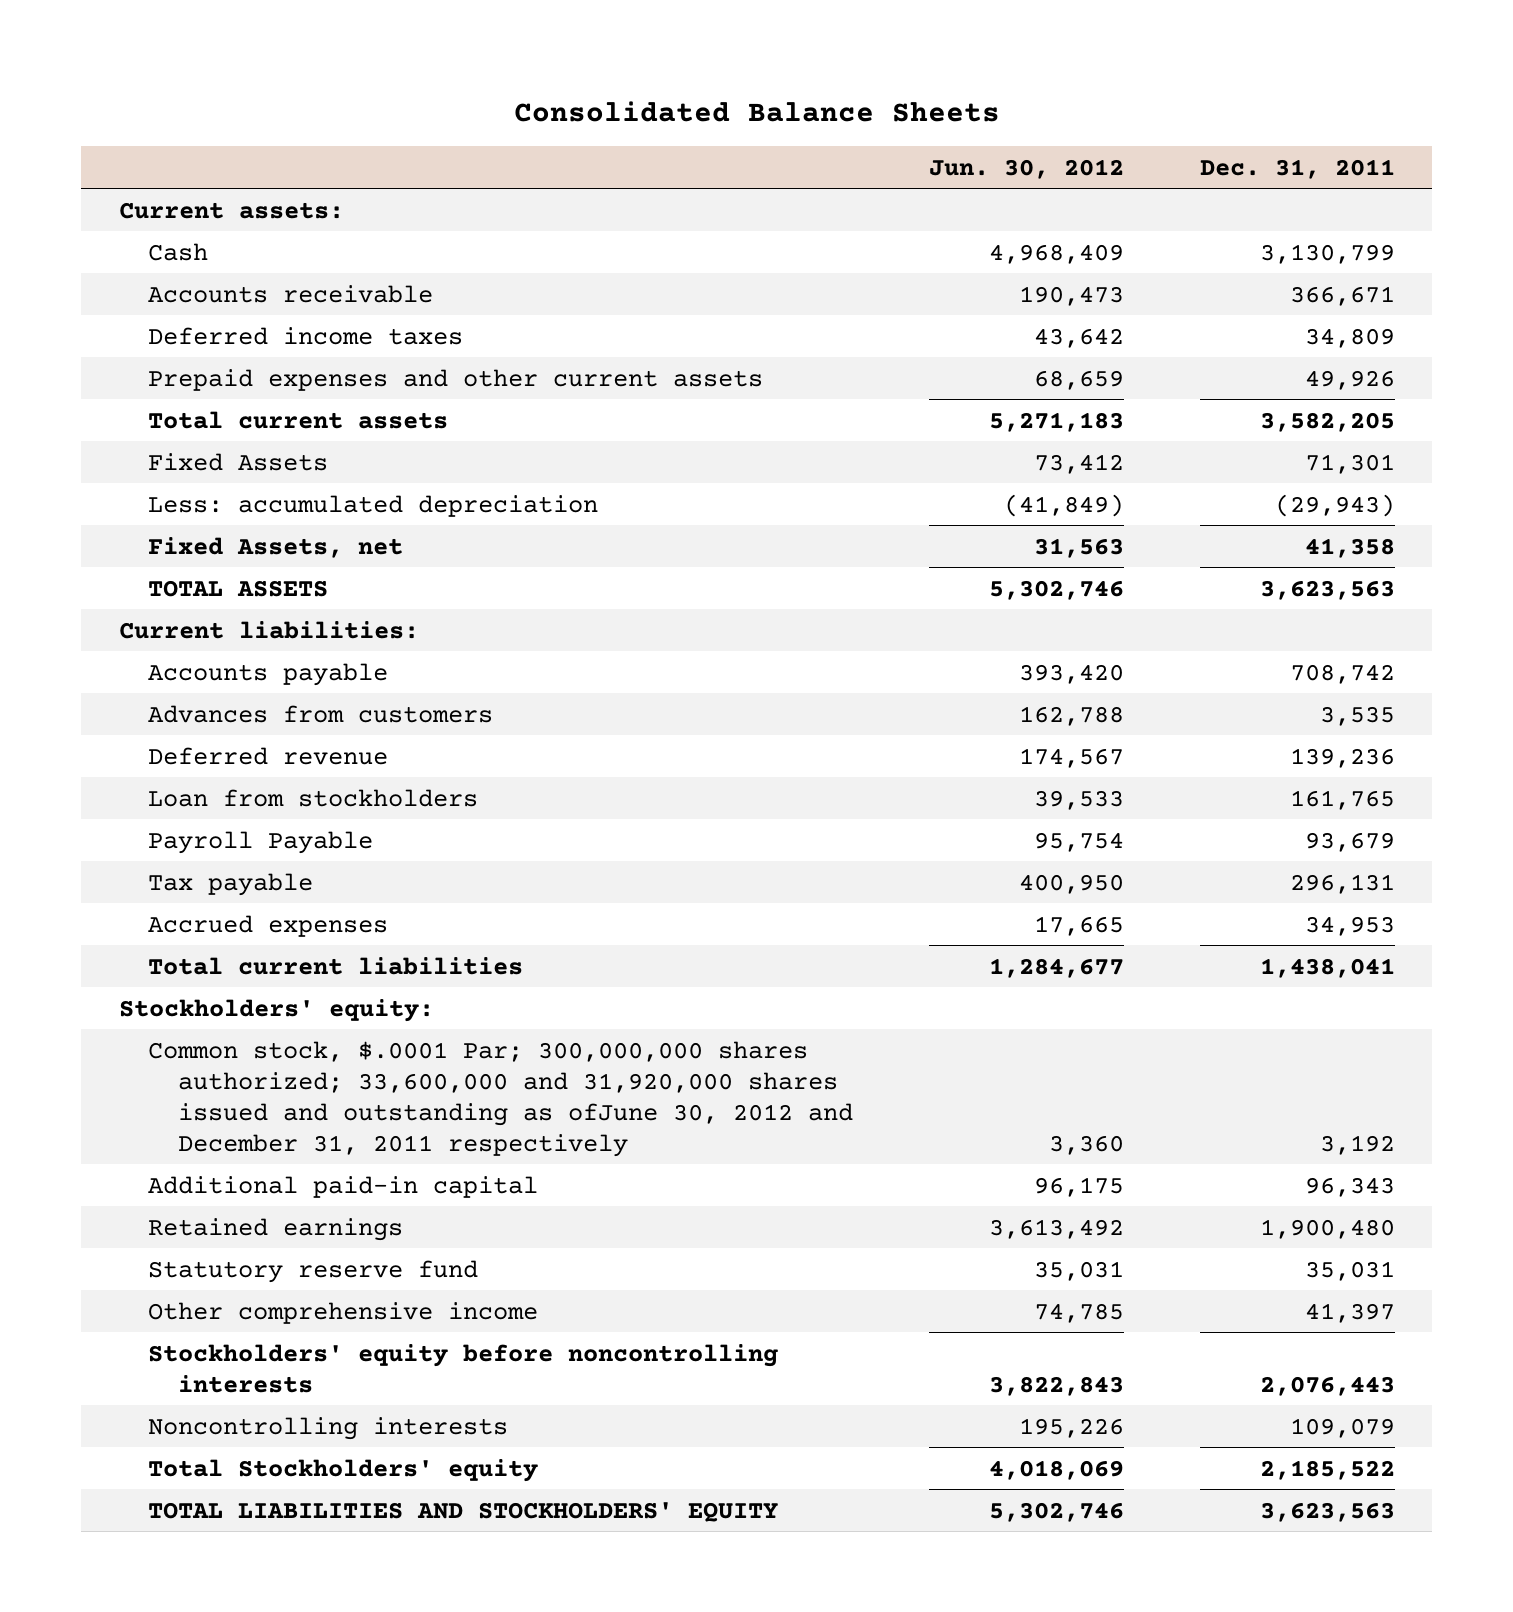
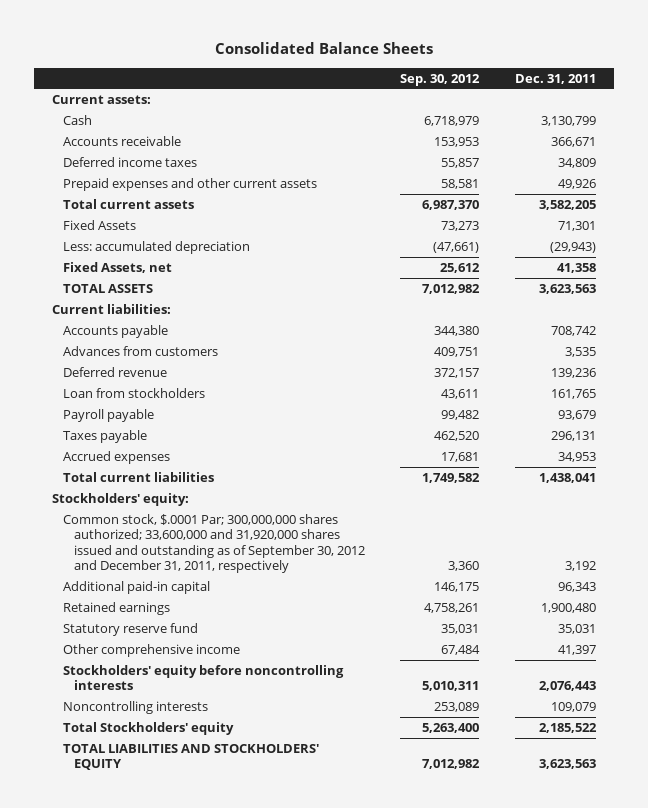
[928,158,1124,179] Jun. 30, 2012 -> none
none -> [400,73,481,86] Sep. 30, 2012
[148,830,374,854] Payroll Payable -> [62,409,154,423] Payroll payable
[148,872,314,896] Tax payable -> [62,430,147,444] Taxes payable
[148,1040,853,1157] Common stock, $.0001 Par; 300,000,000 shares authorized; 33,600,000 and 31,920,000 shares issued and outstanding as ofJune 30, 2012 and December 31, 2011 respectively -> [62,514,365,574] Common stock, $.0001 Par; 300,000,000 shares authorized; 33,600,000 and 31,920,000 shares issued and outstanding as of September 30, 2012 and December 31, 2011, respectively

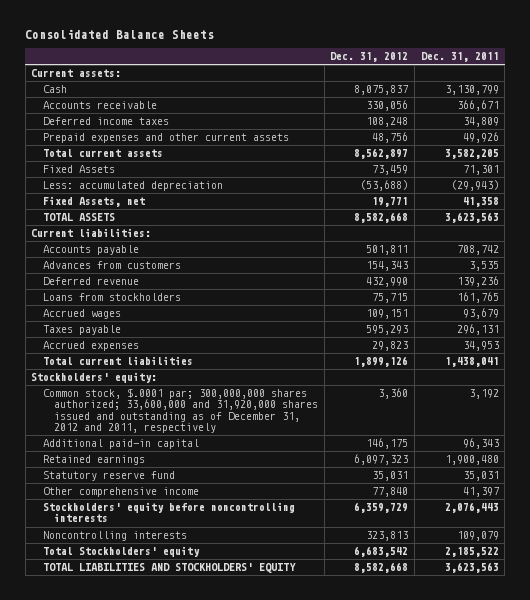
[400,73,481,86] Sep. 30, 2012 -> none
none -> [330,52,409,63] Dec. 31, 2012
[62,388,205,399] Loan from stockholders -> [42,293,181,302] Loans from stockholders
[62,409,154,423] Payroll payable -> [42,309,121,320] Accrued wages
[62,514,365,574] Common stock, $.0001 Par; 300,000,000 shares authorized; 33,600,000 and 31,920,000 shares issued and outstanding as of September 30, 2012 and December 31, 2011, respectively -> [42,388,319,434] Common stock, $.0001 par; 300,000,000 shares authorized; 33,600,000 and 31,920,000 shares issued and outstanding as of December 31, 2012 and 2011, respectively

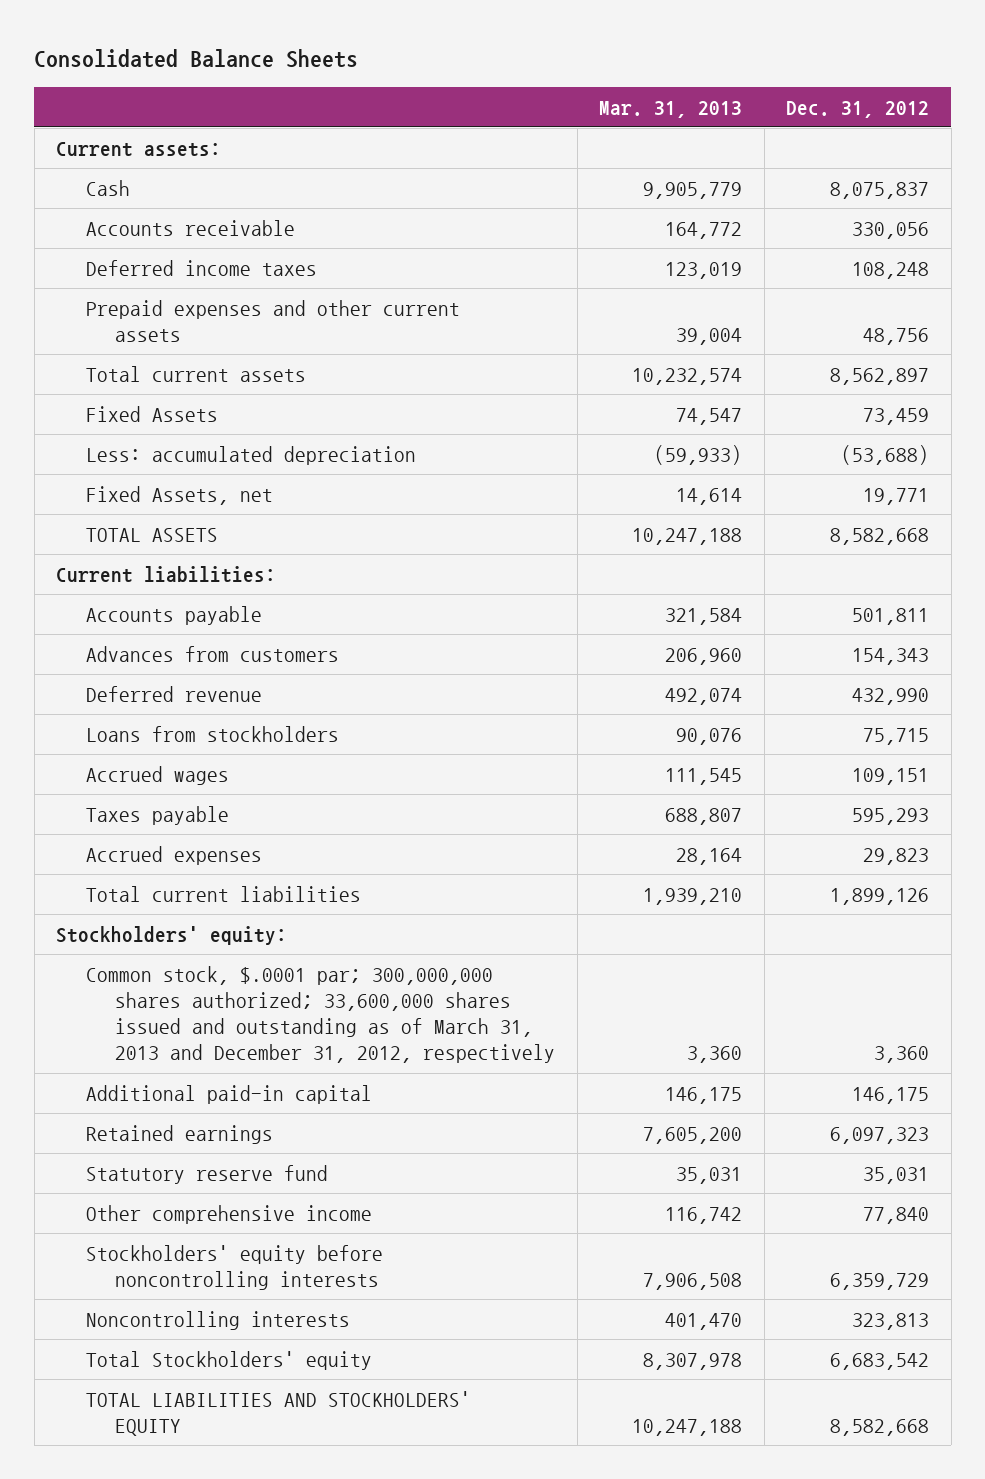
[420,52,499,63] Dec. 31, 2011 -> none
none -> [599,100,743,118] Mar. 31, 2013
[42,388,319,434] Common stock, $.0001 par; 300,000,000 shares authorized; 33,600,000 and 31,920,000 shares issued and outstanding as of December 31, 2012 and 2011, respectively -> [85,965,556,1064] Common stock, $.0001 par; 300,000,000 shares authorized; 33,600,000 shares issued and outstanding as of March 31, 2013 and December 31, 2012, respectively

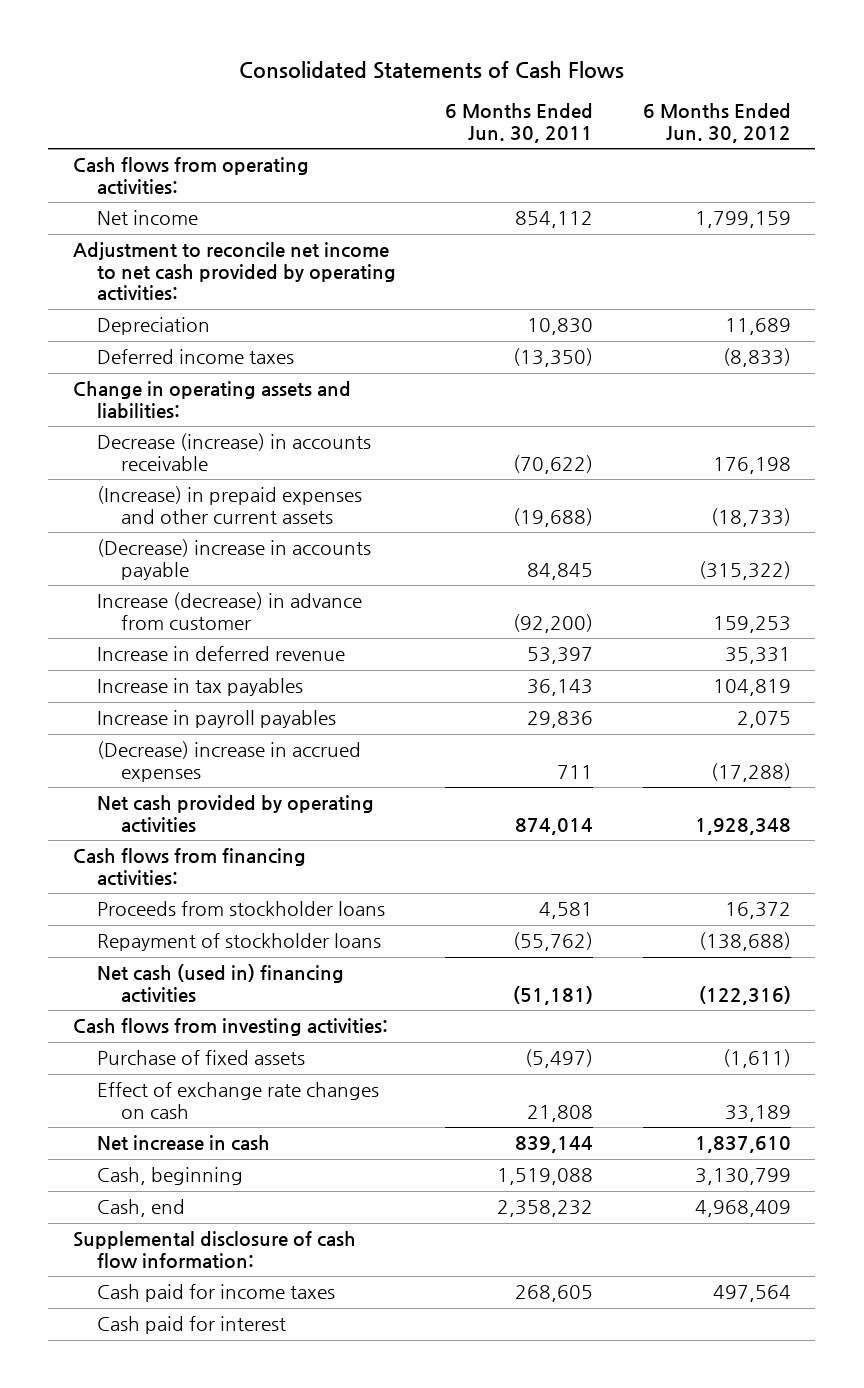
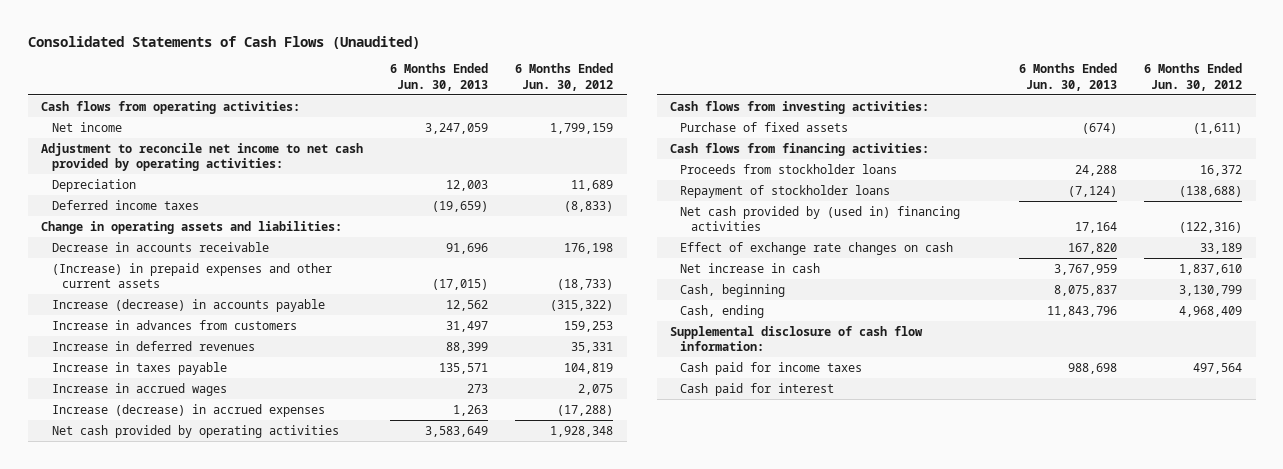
[238,60,624,79] Consolidated Statements of Cash Flows -> [27,35,420,49] Consolidated Statements of Cash Flows (Unaudited)
[445,103,594,143] 6 Months Ended Jun. 30, 2011 -> none
none -> [390,63,489,91] 6 Months Ended Jun. 30, 2013
[97,433,372,471] Decrease (increase) in accounts receivable -> [51,241,269,252] Decrease in accounts receivable
[97,539,372,580] (Decrease) increase in accounts payable -> [51,298,325,312] Increase (decrease) in accounts payable
[97,592,363,630] Increase (decrease) in advance from customer -> [51,319,297,330] Increase in advances from customers
[97,646,346,662] Increase in deferred revenue -> [51,340,255,351] Increase in deferred revenues
[97,678,304,697] Increase in tax payables -> [51,361,227,375] Increase in taxes payable
[97,710,337,729] Increase in payroll payables -> [51,382,227,396] Increase in accrued wages
[97,741,362,782] (Decrease) increase in accrued expenses -> [51,403,325,417] Increase (decrease) in accrued expenses
[73,1018,389,1037] Cash flows from investing activities: -> [670,100,930,114] Cash flows from investing activities:
[97,1050,306,1066] Purchase of fixed assets -> [680,121,849,132] Purchase of fixed assets
[97,964,345,1003] Net cash (used in) financing activities -> [680,205,961,232] Net cash provided by (used in) financing activities
[97,1199,186,1218] Cash, end -> [680,304,765,318] Cash, ending

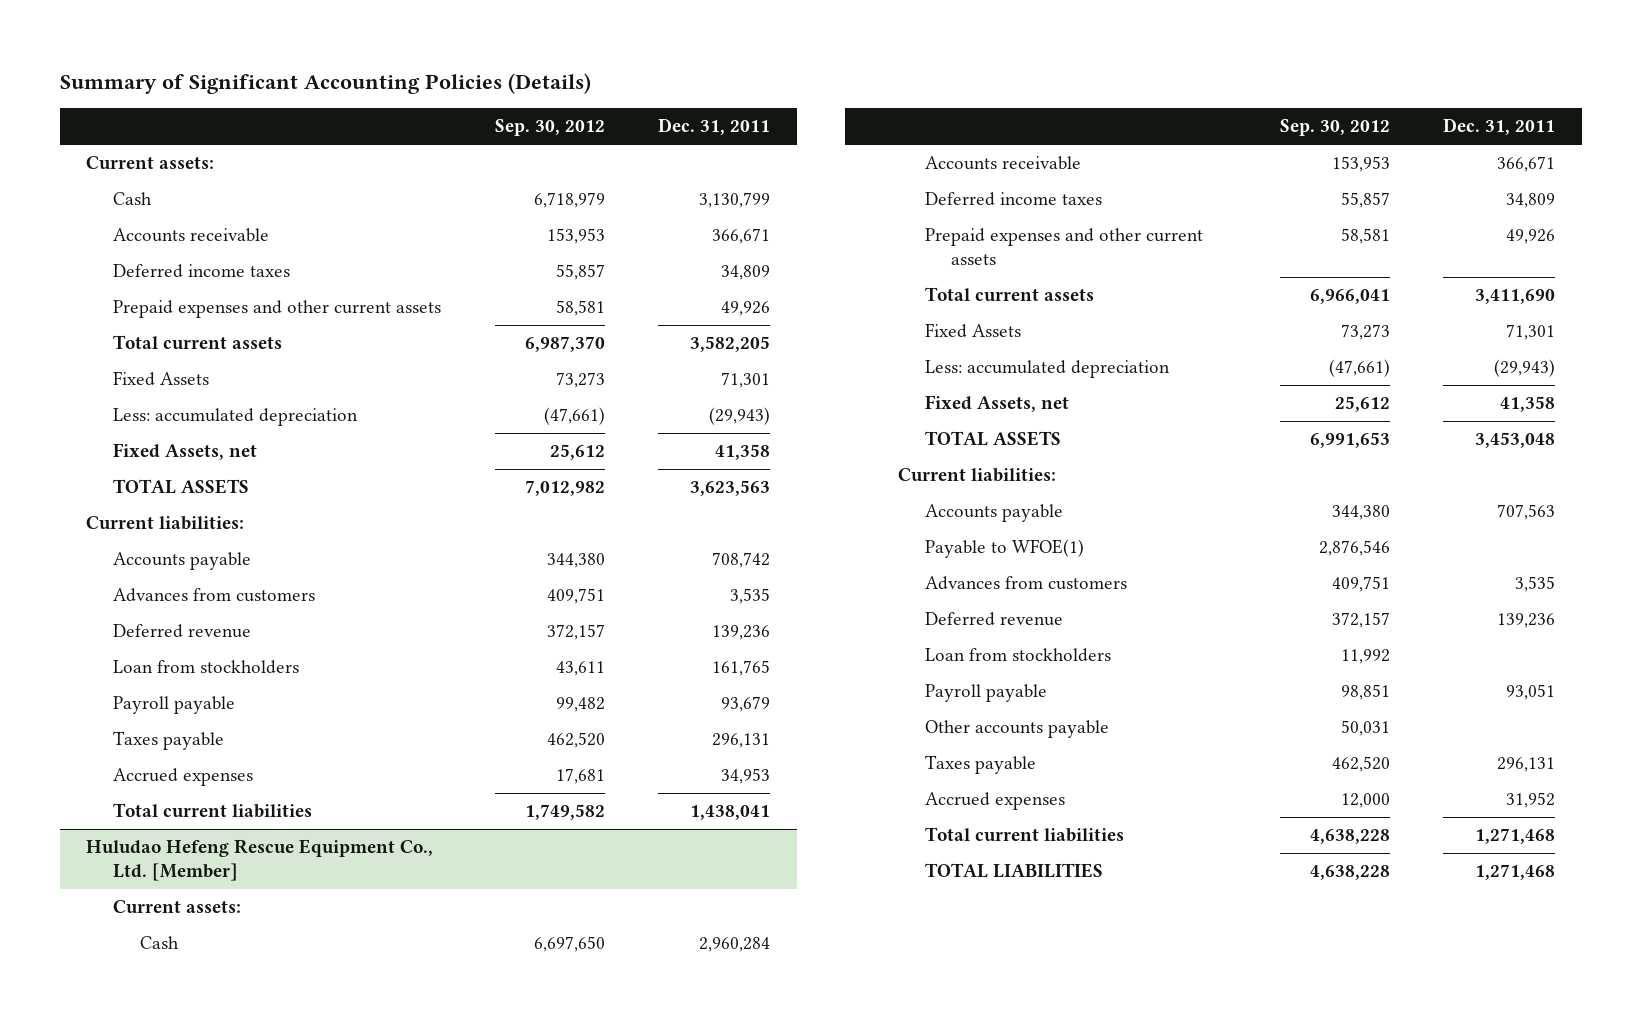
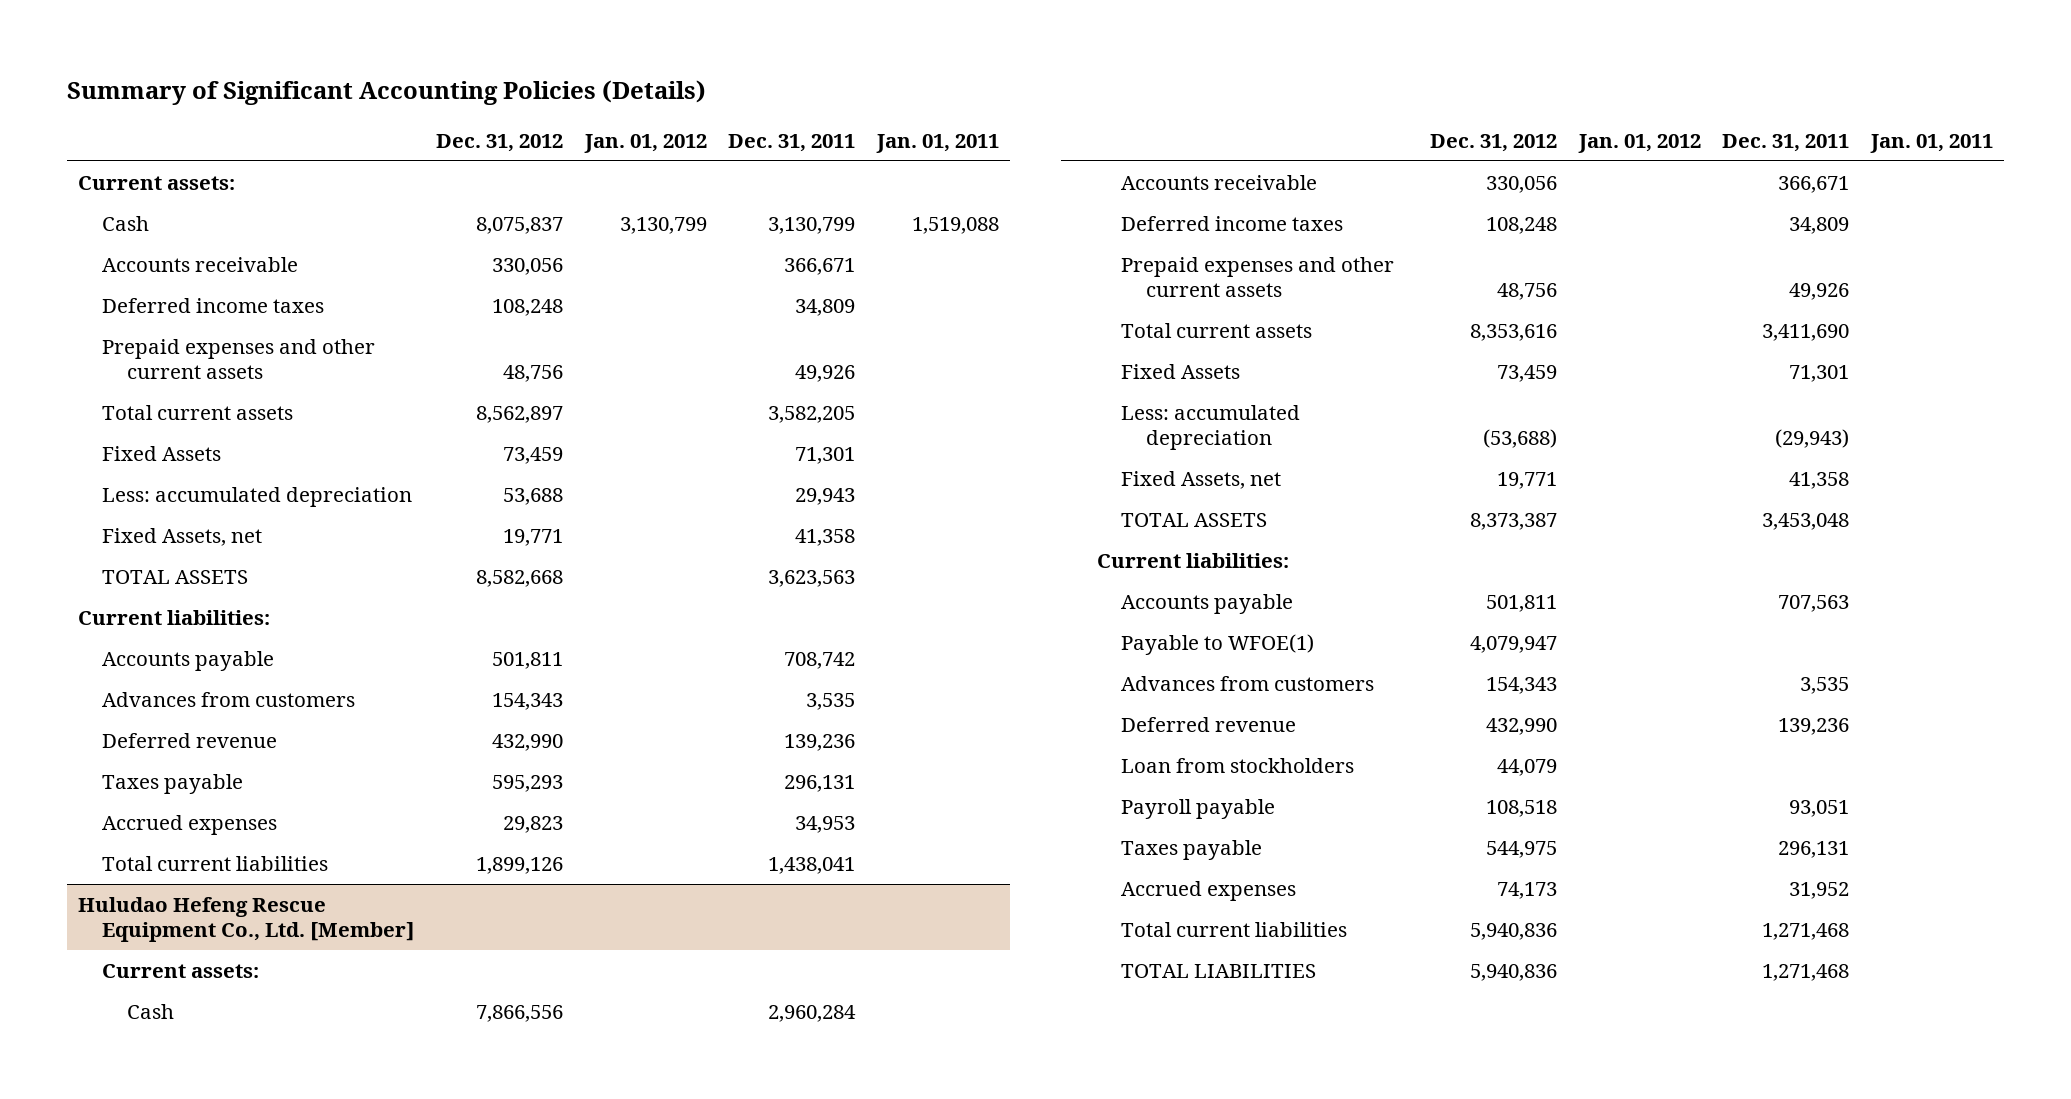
[494,119,605,137] Sep. 30, 2012 -> none
none -> [436,133,564,152] Dec. 31, 2012
none -> [583,133,707,153] Jan. 01, 2012
none -> [875,133,999,153] Jan. 01, 2011
[709,407,771,426] (29,943) -> [795,487,856,505] 29,943
[113,660,300,675] Loan from stockholders -> none
[113,696,236,715] Payroll payable -> none
[924,720,1109,739] Other accounts payable -> none

